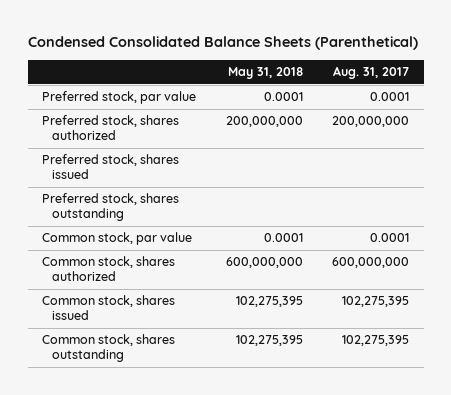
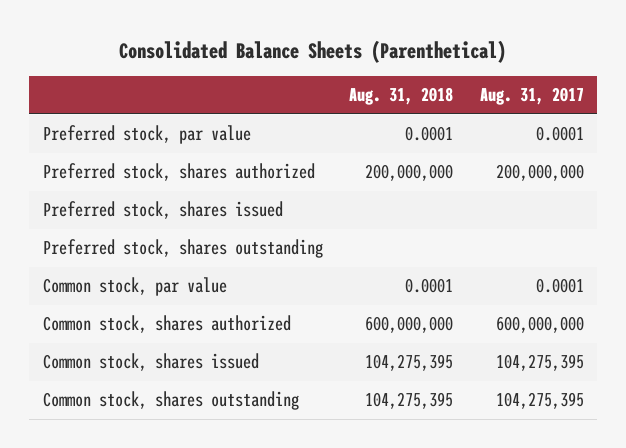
[27,36,418,51] Condensed Consolidated Balance Sheets (Parenthetical) -> [119,39,507,63] Consolidated Balance Sheets (Parenthetical)
[227,67,303,80] May 31, 2018 -> none
none -> [349,87,454,106] Aug. 31, 2018
[341,296,409,308] 102,275,395 -> [495,354,584,372] 104,275,395
[341,335,409,347] 102,275,395 -> [495,392,584,410] 104,275,395

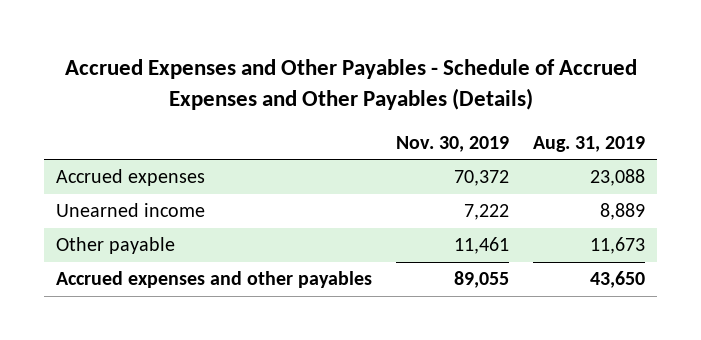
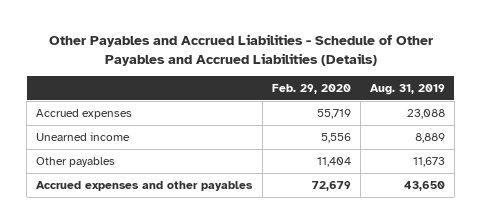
[64,58,637,110] Accrued Expenses and Other Payables - Schedule of Accrued Expenses and Other Payables (Details) -> [48,34,433,67] Other Payables and Accrued Liabilities - Schedule of Other Payables and Accrued Liabilities (Details)
[396,135,510,152] Nov. 30, 2019 -> none
none -> [271,84,351,95] Feb. 29, 2020
[56,237,176,255] Other payable -> [36,157,116,168] Other payables

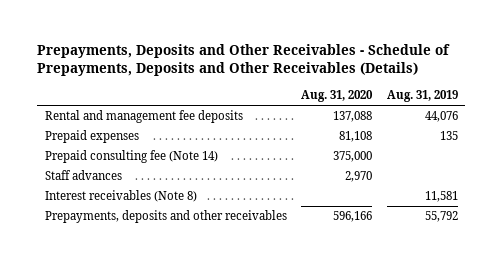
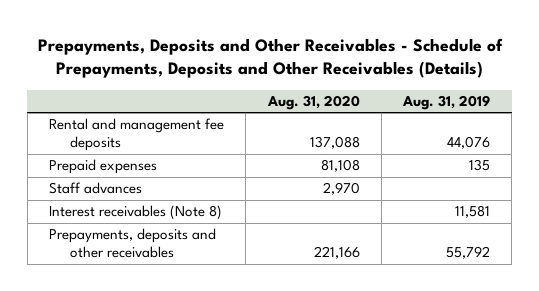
[44,150,218,164] Prepaid consulting fee (Note 14) -> none
[333,211,373,223] 596,166 -> [313,246,360,260] 221,166

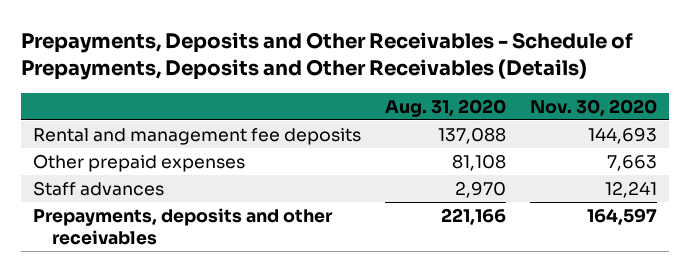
[402,94,491,110] Aug. 31, 2019 -> none
none -> [529,98,657,116] Nov. 30, 2020
[49,159,158,175] Prepaid expenses -> [32,153,245,172] Other prepaid expenses
[49,205,223,221] Interest receivables (Note 8) -> none

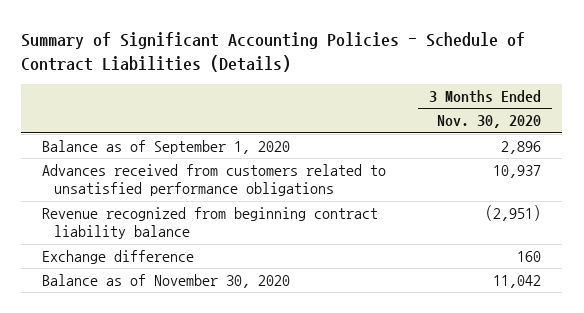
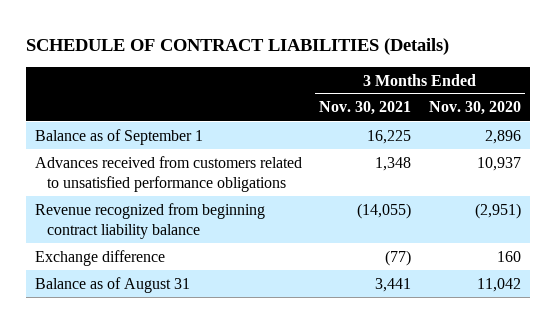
[21,31,526,72] Summary of Significant Accounting Policies - Schedule of Contract Liabilities (Details) -> [26,37,450,55] SCHEDULE OF CONTRACT LIABILITIES (Details)
none -> [319,101,412,116] Nov. 30, 2021
[42,140,291,155] Balance as of September 1, 2020 -> [34,128,203,145] Balance as of September 1
[42,274,291,289] Balance as of November 30, 2020 -> [34,276,190,293] Balance as of August 31

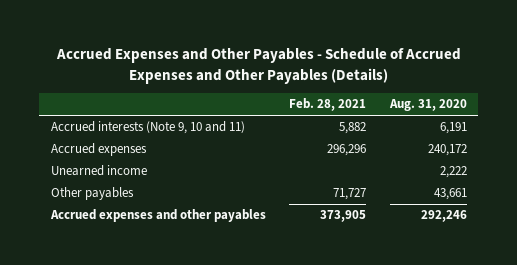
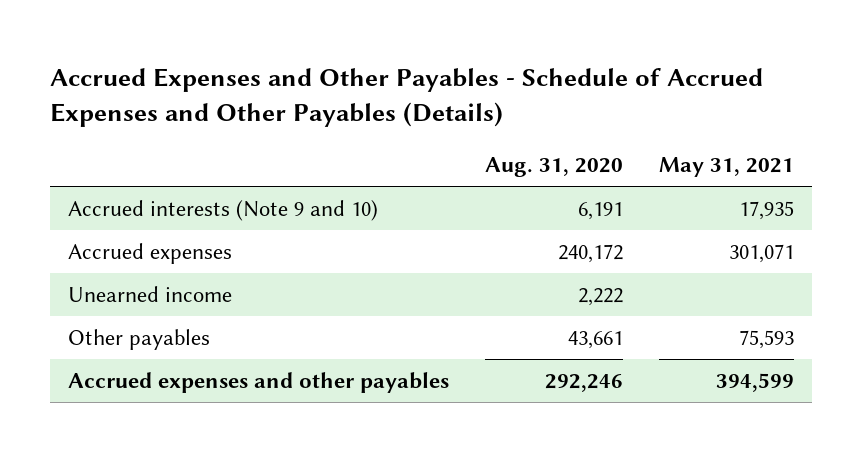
[289,98,367,112] Feb. 28, 2021 -> none
none -> [658,157,794,178] May 31, 2021
[50,121,245,135] Accrued interests (Note 9, 10 and 11) -> [68,199,379,221] Accrued interests (Note 9 and 10)

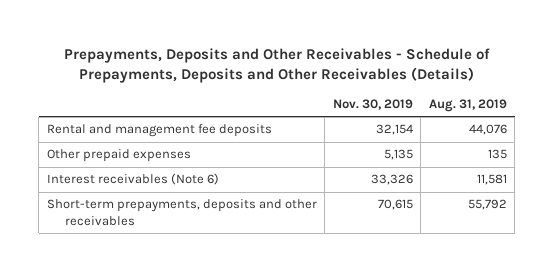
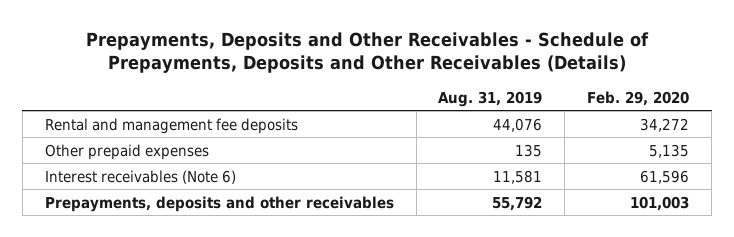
[332,98,413,110] Nov. 30, 2019 -> none
none -> [587,90,690,106] Feb. 29, 2020
[46,199,317,226] Short-term prepayments, deposits and other receivables -> [44,195,394,212] Prepayments, deposits and other receivables

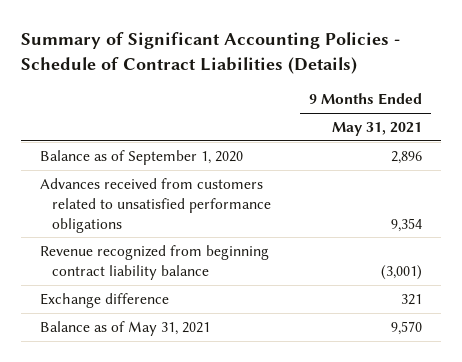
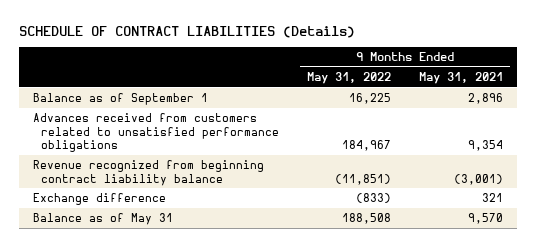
[20,32,400,74] Summary of Significant Accounting Policies - Schedule of Contract Liabilities (Details) -> [19,26,356,39] SCHEDULE OF CONTRACT LIABILITIES (Details)
none -> [307,72,392,85] May 31, 2022
[39,149,243,165] Balance as of September 1, 2020 -> [33,93,209,106] Balance as of September 1
[39,320,210,336] Balance as of May 31, 2021 -> [33,213,174,226] Balance as of May 31

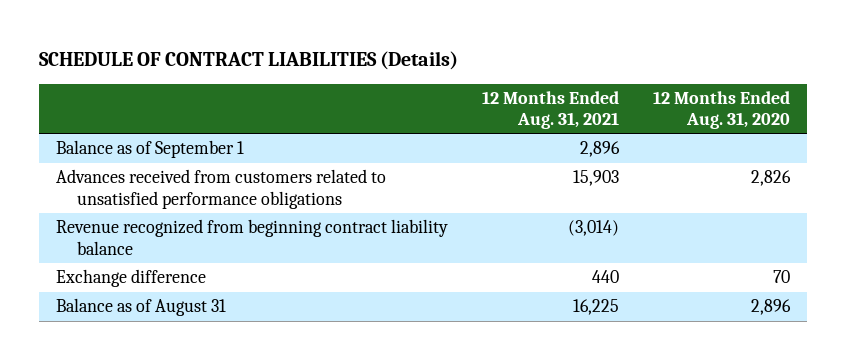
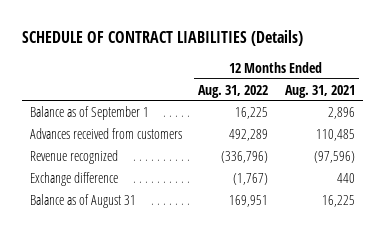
[652,90,790,130] 12 Months Ended Aug. 31, 2020 -> none
none -> [198,84,269,98] Aug. 31, 2022
[55,219,448,255] Revenue recognized from beginning contract liability balance -> none
[55,169,386,209] Advances received from customers related to unsatisfied performance obligations -> [29,127,182,139] Advances received from customers
[572,170,619,187] 15,903 -> [315,128,355,141] 110,485
none -> [29,149,118,164] Revenue recognized

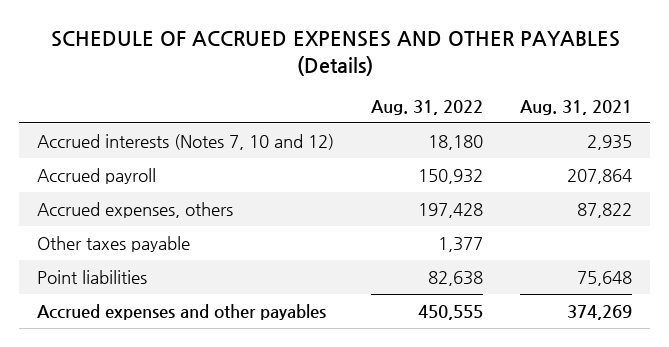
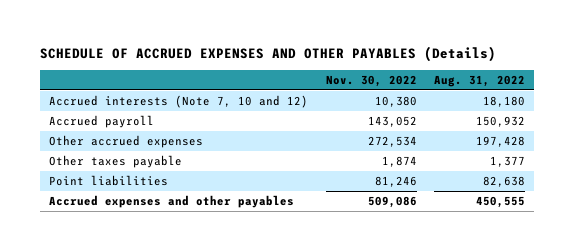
[519,99,632,115] Aug. 31, 2021 -> none
none -> [325,74,417,87] Nov. 30, 2022
[37,133,335,150] Accrued interests (Notes 7, 10 and 12) -> [48,94,308,108] Accrued interests (Note 7, 10 and 12)
[37,201,234,218] Accrued expenses, others -> [48,134,203,148] Other accrued expenses

